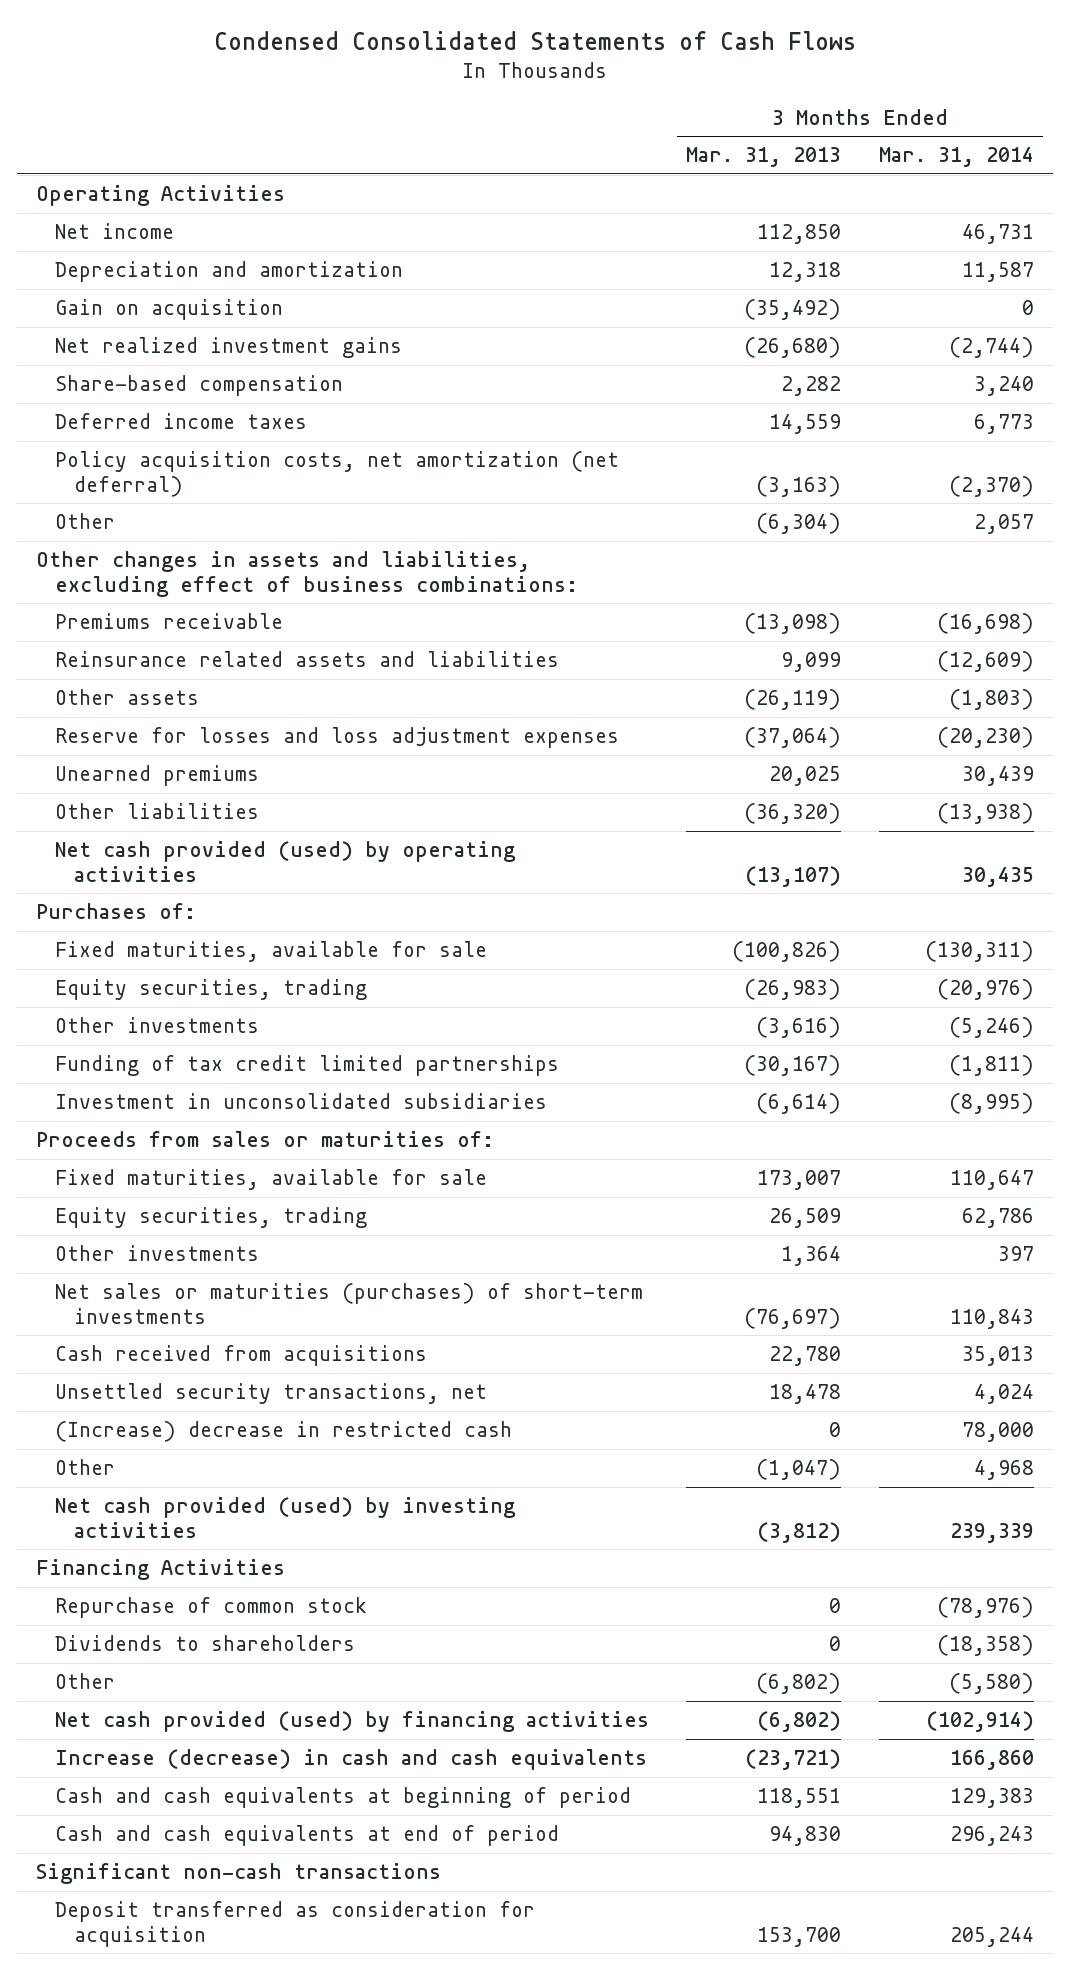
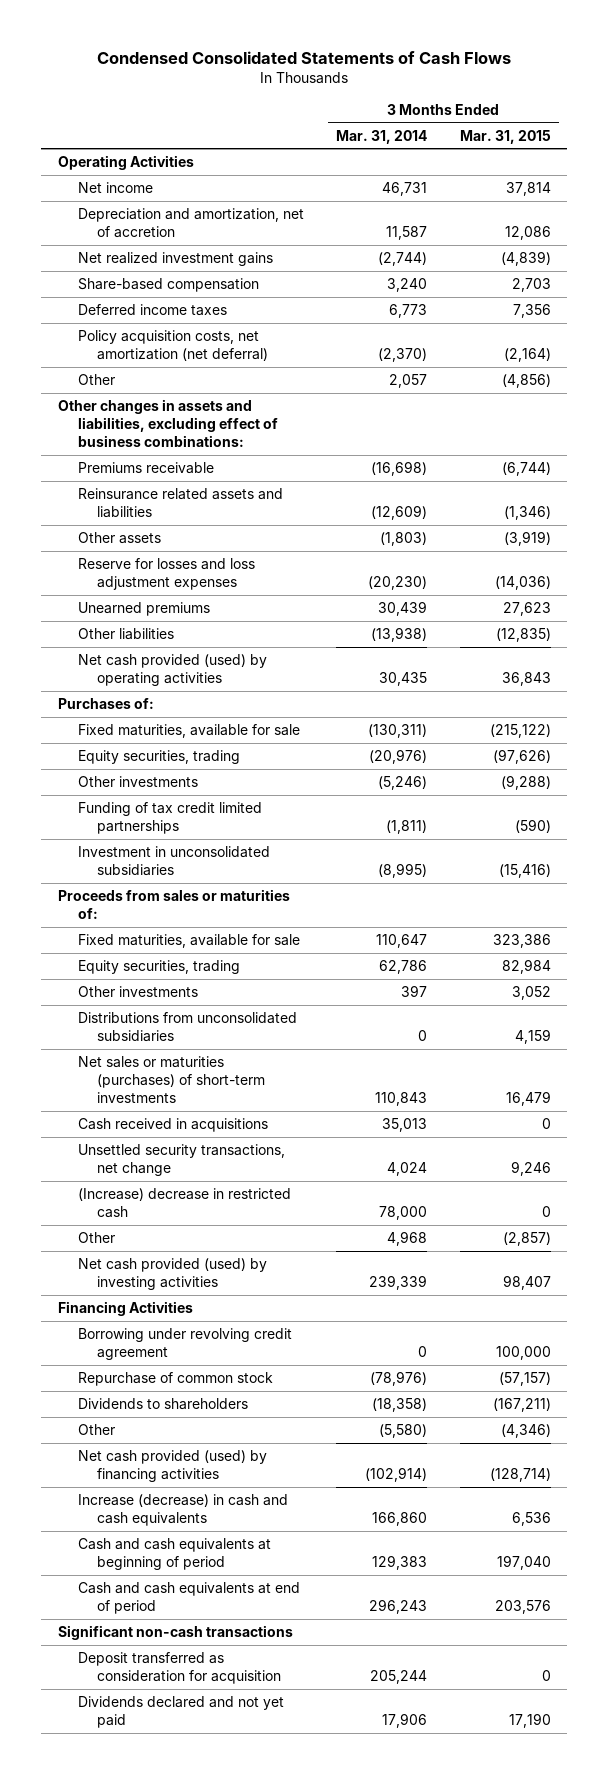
[686,147,842,168] Mar. 31, 2013 -> none
none -> [459,129,551,144] Mar. 31, 2015
[55,298,284,320] Gain on acquisition -> none
[55,260,404,282] Depreciation and amortization -> [77,208,304,239] Depreciation and amortization, net of accretion
none -> [77,1012,297,1043] Distributions from unconsolidated subsidiaries
[55,1344,428,1366] Cash received from acquisitions -> [77,1118,268,1133] Cash received in acquisitions
[55,1382,488,1404] Unsettled security transactions, net -> [77,1144,285,1177] Unsettled security transactions, net change
none -> [77,1328,292,1361] Borrowing under revolving credit agreement
none -> [77,1696,284,1729] Dividends declared and not yet paid

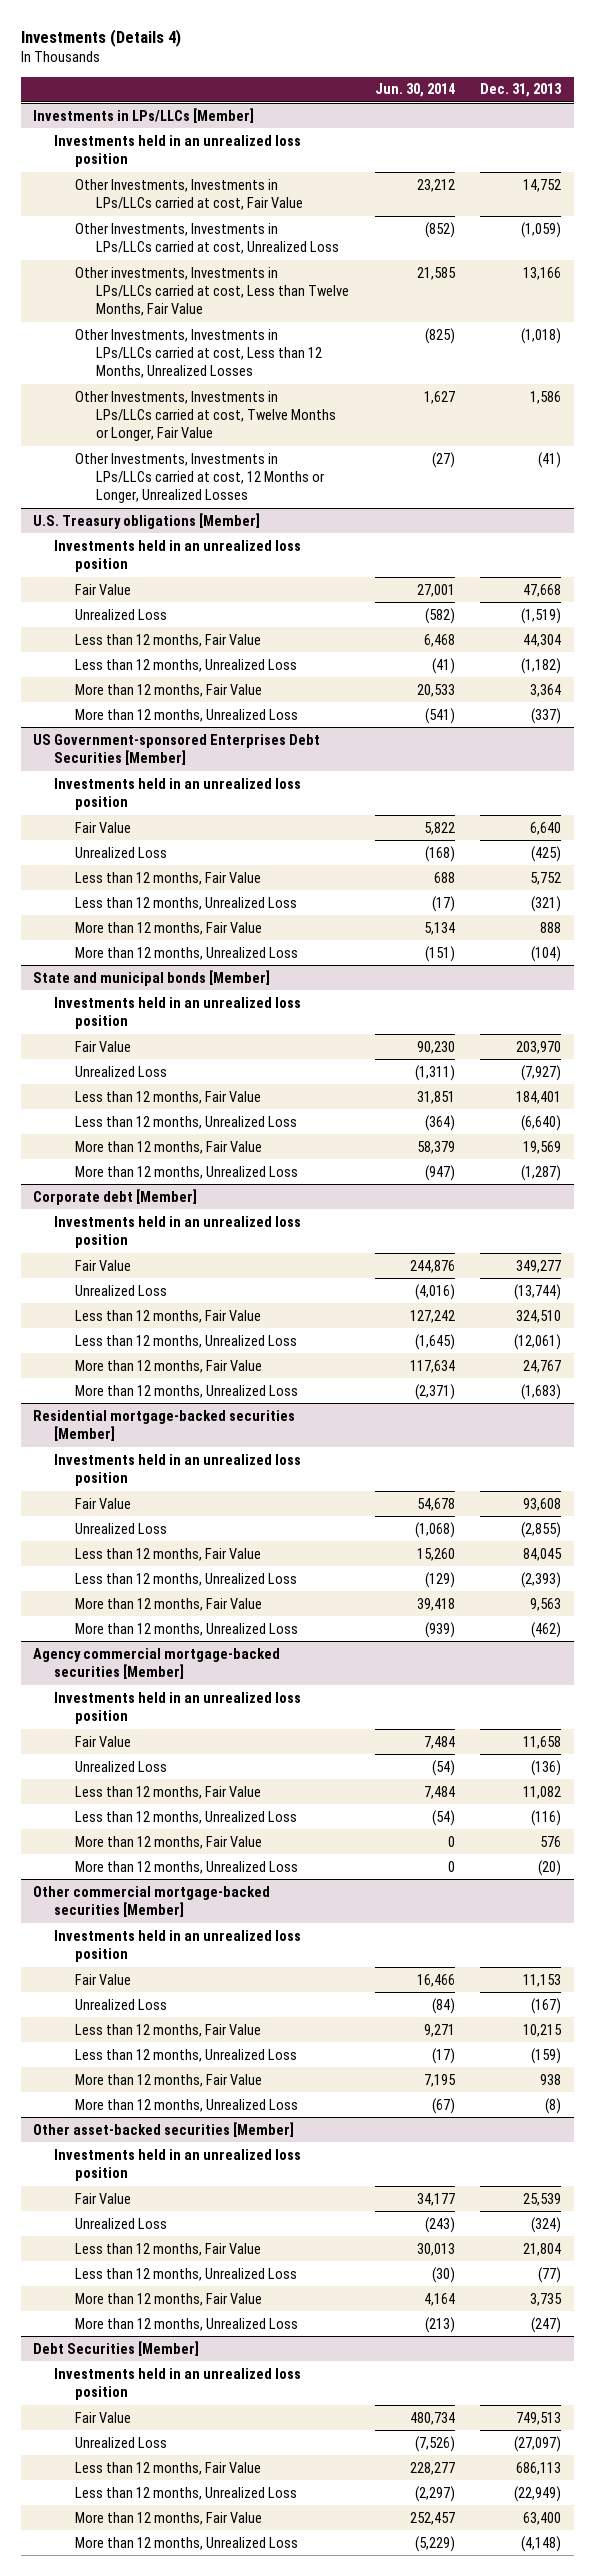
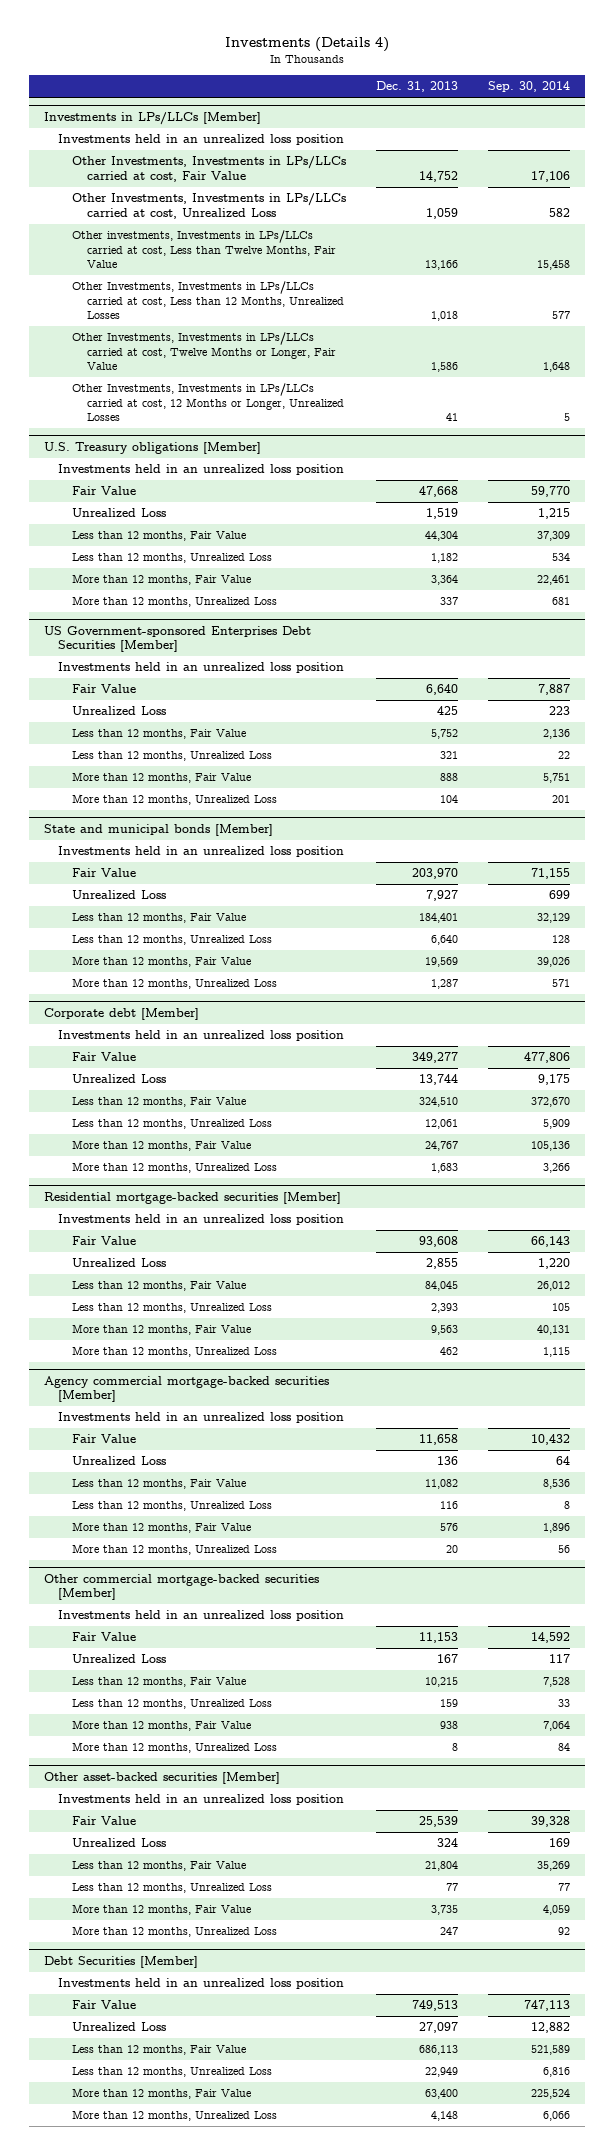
[374,83,455,98] Jun. 30, 2014 -> none
none -> [487,81,570,93] Sep. 30, 2014
[521,221,562,238] (1,059) -> [426,207,459,219] 1,059
[521,327,562,344] (1,018) -> [431,311,459,322] 1,018
[538,451,562,468] (41) -> [446,413,459,422] 41
[521,607,562,624] (1,519) -> [426,508,459,520] 1,519
[521,657,562,674] (1,182) -> [431,553,459,564] 1,182
[531,707,562,724] (337) -> [440,597,459,606] 337
[531,845,562,862] (425) -> [437,706,459,716] 425
[531,895,562,912] (321) -> [440,751,459,760] 321
[531,945,562,962] (104) -> [440,795,459,804] 104
[521,1064,562,1081] (7,927) -> [426,890,459,902] 7,927
[521,1114,562,1131] (6,640) -> [431,935,459,946] 6,640
[521,1164,562,1181] (1,287) -> [431,979,459,990] 1,287
[514,1283,562,1300] (13,744) -> [419,1074,459,1086] 13,744
[514,1333,562,1350] (12,061) -> [425,1119,459,1130] 12,061
[521,1383,562,1400] (1,683) -> [431,1163,459,1174] 1,683
[521,1521,562,1538] (2,855) -> [426,1258,459,1270] 2,855
[521,1571,562,1588] (2,393) -> [431,1303,459,1314] 2,393
[531,1621,562,1638] (462) -> [440,1347,459,1356] 462
[531,1759,562,1776] (136) -> [437,1456,459,1466] 136
[531,1809,562,1826] (116) -> [440,1501,459,1510] 116
[538,1859,562,1876] (20) -> [446,1545,459,1554] 20
[531,1997,562,2014] (167) -> [437,1654,459,1664] 167
[531,2047,562,2064] (159) -> [440,1699,459,1708] 159
[545,2097,562,2114] (8) -> [452,1743,459,1752] 8
[531,2216,562,2233] (324) -> [437,1838,459,1848] 324
[538,2266,562,2283] (77) -> [446,1883,459,1892] 77
[531,2316,562,2333] (247) -> [440,1927,459,1936] 247
[514,2435,562,2452] (27,097) -> [419,2022,459,2034] 27,097
[514,2485,562,2502] (22,949) -> [425,2067,459,2078] 22,949
[521,2535,562,2552] (4,148) -> [431,2111,459,2122] 4,148

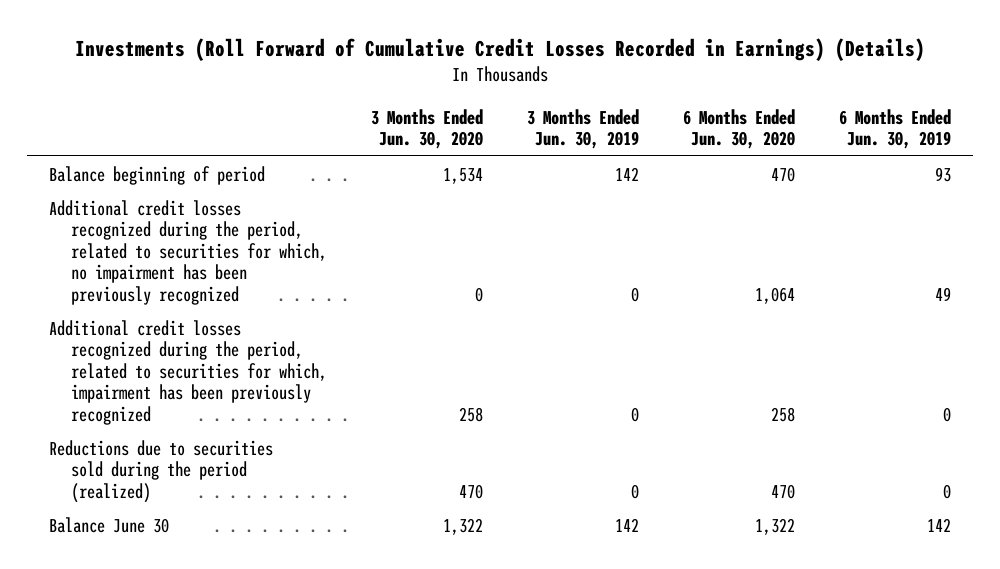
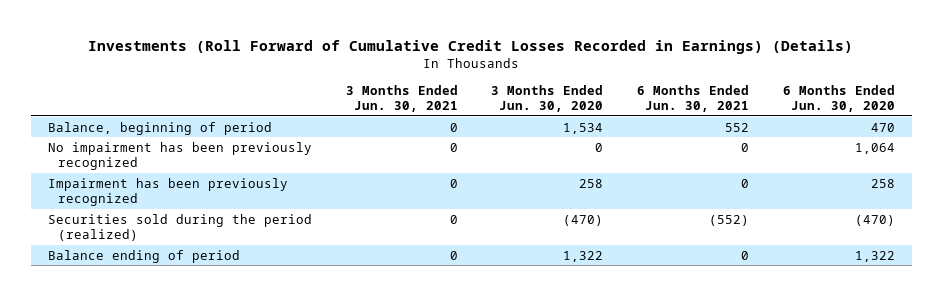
[526,108,639,150] 3 Months Ended Jun. 30, 2019 -> none
[838,108,951,150] 6 Months Ended Jun. 30, 2019 -> none
none -> [345,85,458,113] 3 Months Ended Jun. 30, 2021
none -> [637,85,750,113] 6 Months Ended Jun. 30, 2021
[49,165,266,185] Balance beginning of period -> [47,121,272,135] Balance, beginning of period
[49,199,327,305] Additional credit losses recognized during the period, related to securities for which, no impairment has been previously recognized -> [47,141,312,171] No impairment has been previously recognized
[49,319,327,425] Additional credit losses recognized during the period, related to securities for which, impairment has been previously recognized -> [47,177,288,207] Impairment has been previously recognized
[49,439,274,503] Reductions due to securities sold during the period (realized) -> [47,213,312,242] Securities sold during the period (realized)
[458,483,483,499] 470 -> [563,214,604,226] (470)
[770,483,795,499] 470 -> [854,214,895,226] (470)
[49,516,170,533] Balance June 30 -> [47,249,240,263] Balance ending of period

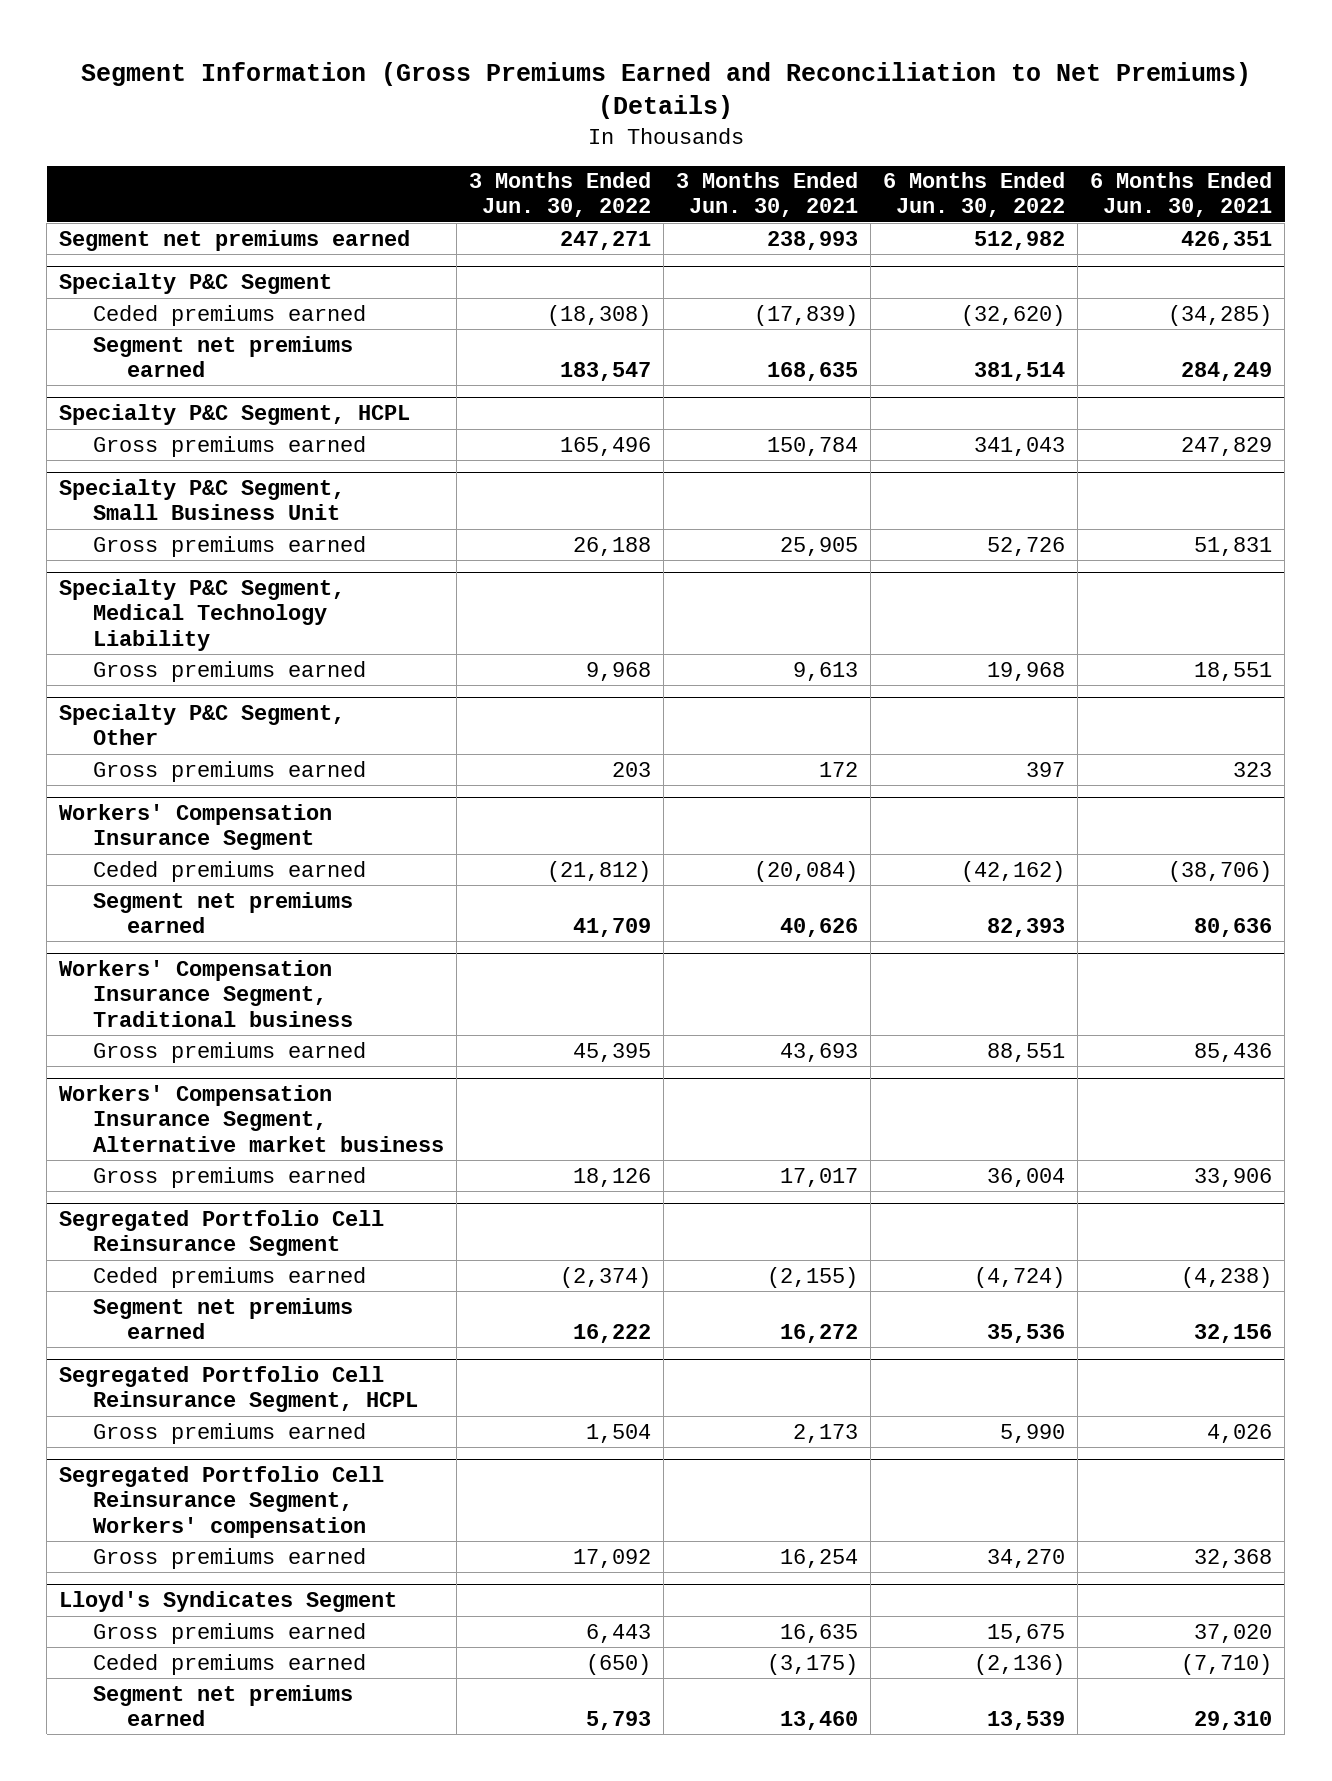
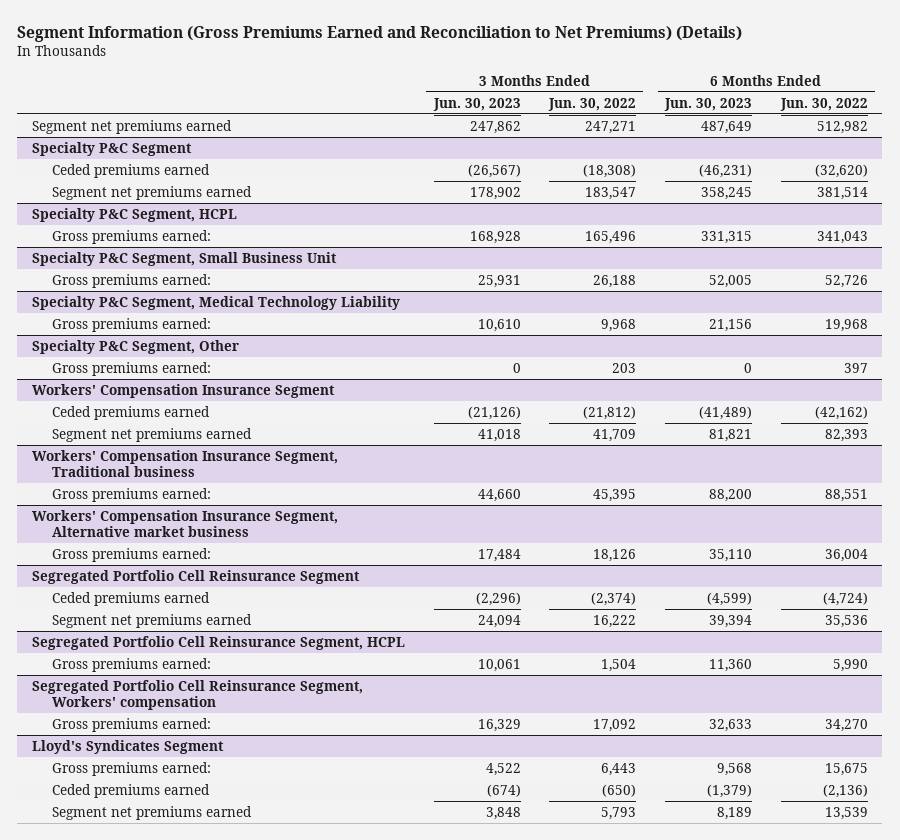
[676,172,859,218] 3 Months Ended Jun. 30, 2021 -> none
[1090,172,1273,218] 6 Months Ended Jun. 30, 2021 -> none
none -> [432,97,521,111] Jun. 30, 2023
none -> [664,97,753,111] Jun. 30, 2023
[93,435,367,457] Gross premiums earned -> [52,229,212,244] Gross premiums earned:
[93,535,367,557] Gross premiums earned -> [52,273,212,288] Gross premiums earned:
[93,660,367,682] Gross premiums earned -> [52,317,212,332] Gross premiums earned:
[93,760,367,782] Gross premiums earned -> [52,361,212,376] Gross premiums earned:
[93,1041,367,1063] Gross premiums earned -> [52,487,212,502] Gross premiums earned:
[93,1166,367,1188] Gross premiums earned -> [52,547,212,562] Gross premiums earned:
[93,1422,367,1444] Gross premiums earned -> [52,657,212,672] Gross premiums earned:
[93,1547,367,1569] Gross premiums earned -> [52,717,212,732] Gross premiums earned:
[93,1622,367,1644] Gross premiums earned -> [52,761,212,776] Gross premiums earned:

